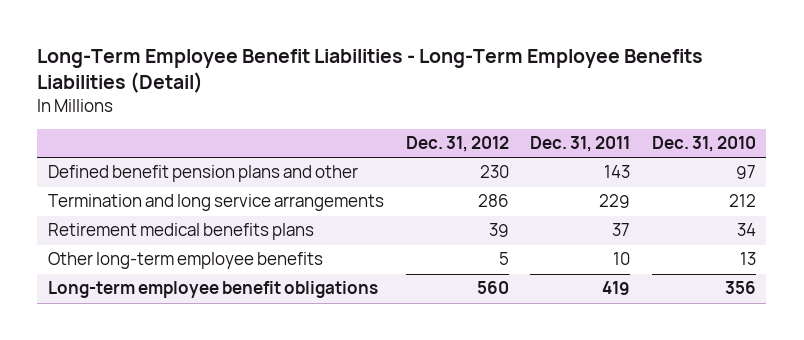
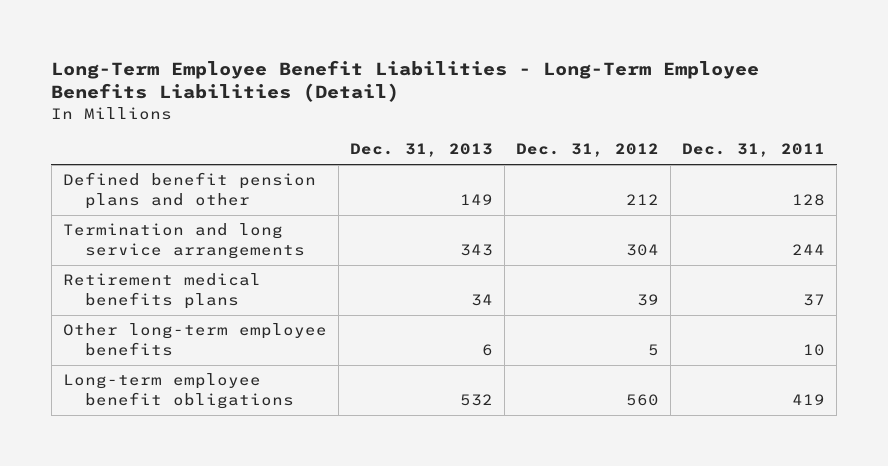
[651,136,756,153] Dec. 31, 2010 -> none
none -> [349,143,493,158] Dec. 31, 2013
[479,165,509,179] 230 -> [626,194,660,206] 212
[604,165,631,179] 143 -> [792,194,826,207] 128
[477,194,509,208] 286 -> [626,244,660,257] 304
[599,194,631,209] 229 -> [792,244,826,256] 244

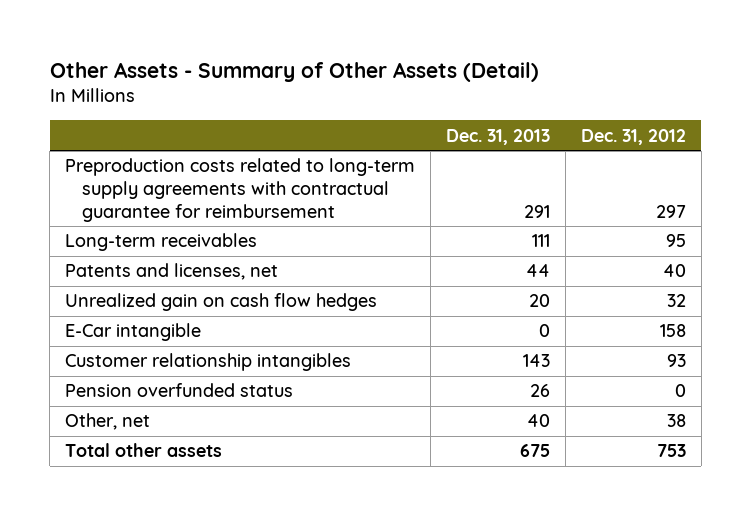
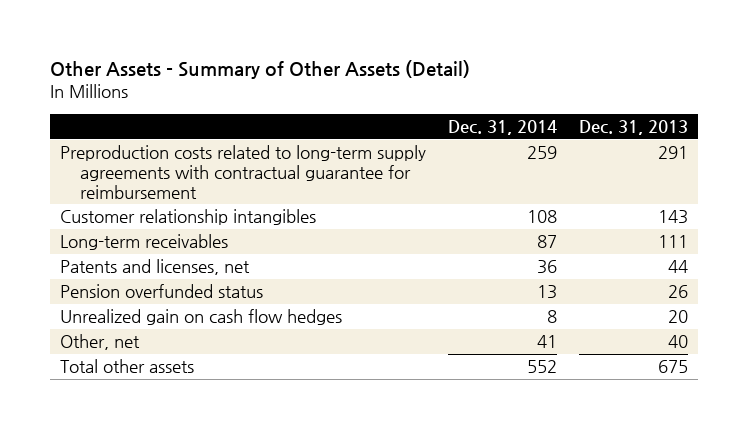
[580,128,686,145] Dec. 31, 2012 -> none
none -> [448,120,558,136] Dec. 31, 2014
[65,353,352,372] Customer relationship intangibles -> [60,209,317,226] Customer relationship intangibles
[65,323,202,342] E-Car intangible -> none
[65,293,378,312] Unrealized gain on cash flow hedges -> [60,309,343,326] Unrealized gain on cash flow hedges

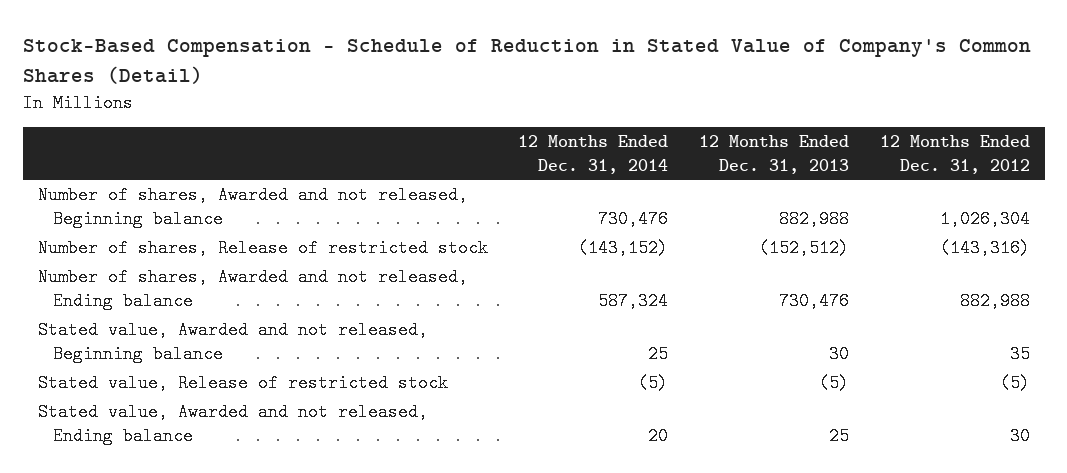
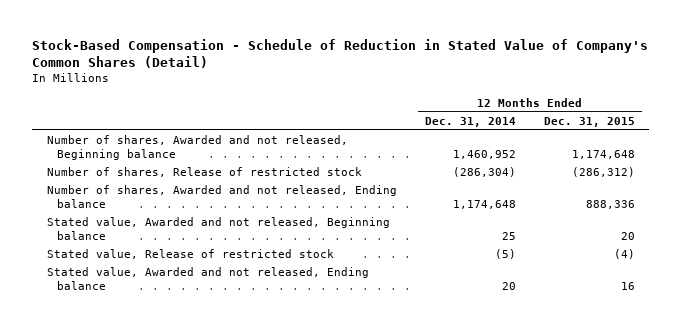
[698,135,849,174] 12 Months Ended Dec. 31, 2013 -> none
[879,135,1030,174] 12 Months Ended Dec. 31, 2012 -> none
none -> [544,116,636,127] Dec. 31, 2015
[598,209,669,228] 730,476 -> [452,149,516,159] 1,460,952
[578,239,669,258] (143,152) -> [452,167,516,178] (286,304)
[598,291,669,310] 587,324 -> [452,199,516,209] 1,174,648

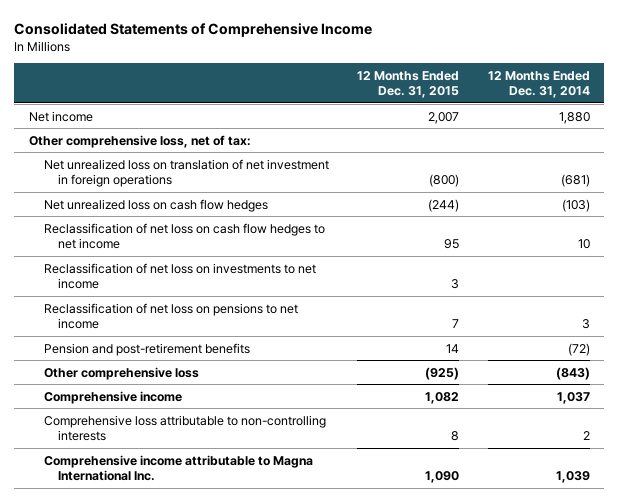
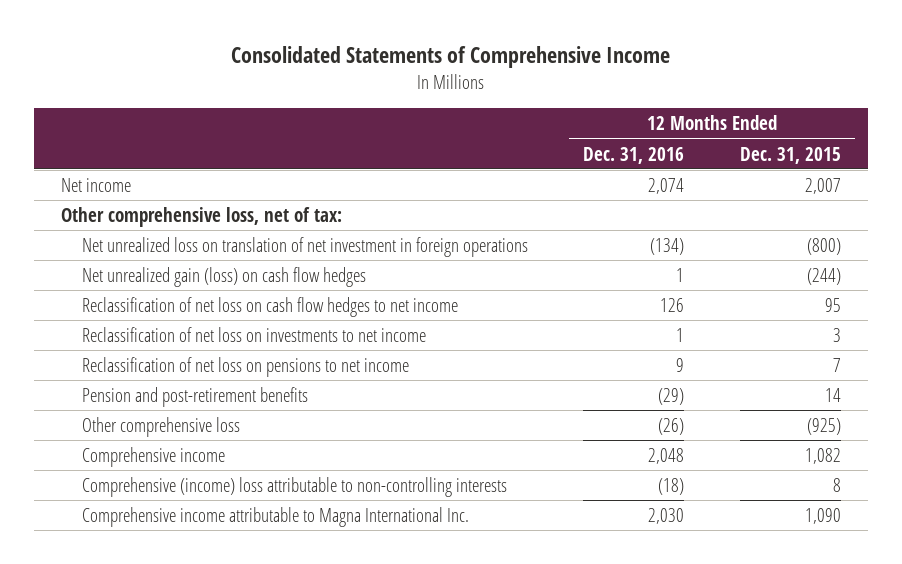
[487,70,590,98] 12 Months Ended Dec. 31, 2014 -> none
none -> [583,146,685,164] Dec. 31, 2016
[43,198,268,212] Net unrealized loss on cash flow hedges -> [81,266,366,287] Net unrealized gain (loss) on cash flow hedges
[43,414,326,441] Comprehensive loss attributable to non-controlling interests -> [81,476,507,497] Comprehensive (income) loss attributable to non-controlling interests

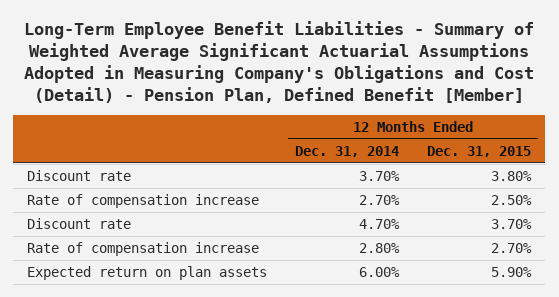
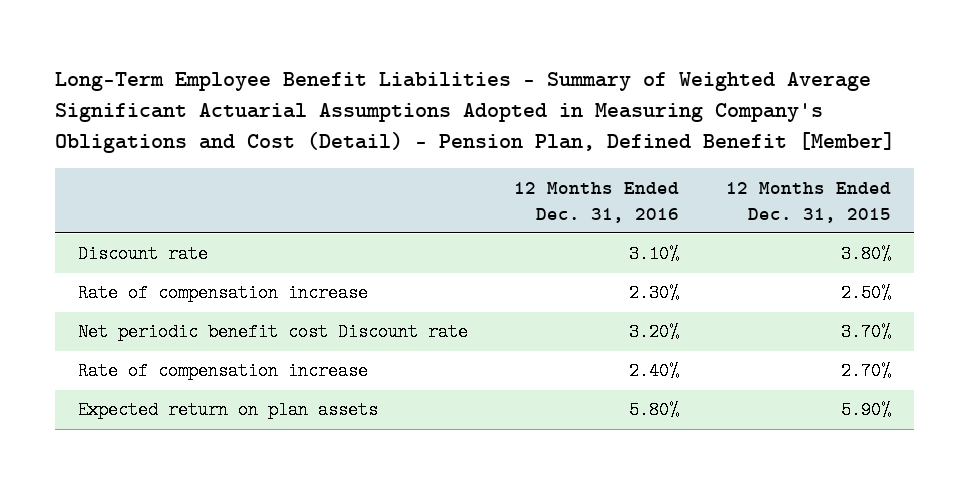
[295,145,400,157] Dec. 31, 2014 -> none
none -> [514,181,680,223] 12 Months Ended Dec. 31, 2016
[27,217,132,229] Discount rate -> [77,323,468,342] Net periodic benefit cost Discount rate

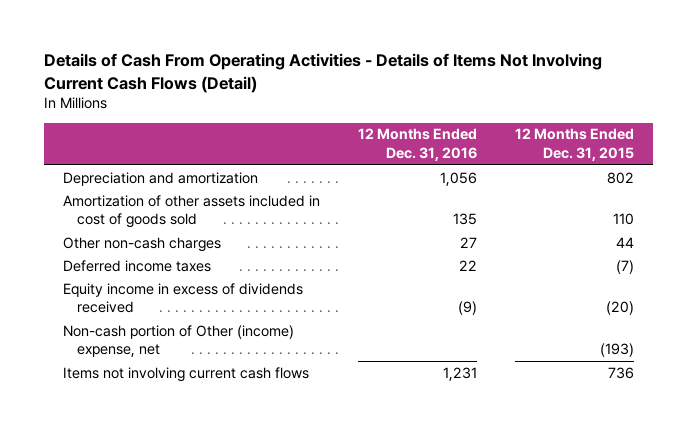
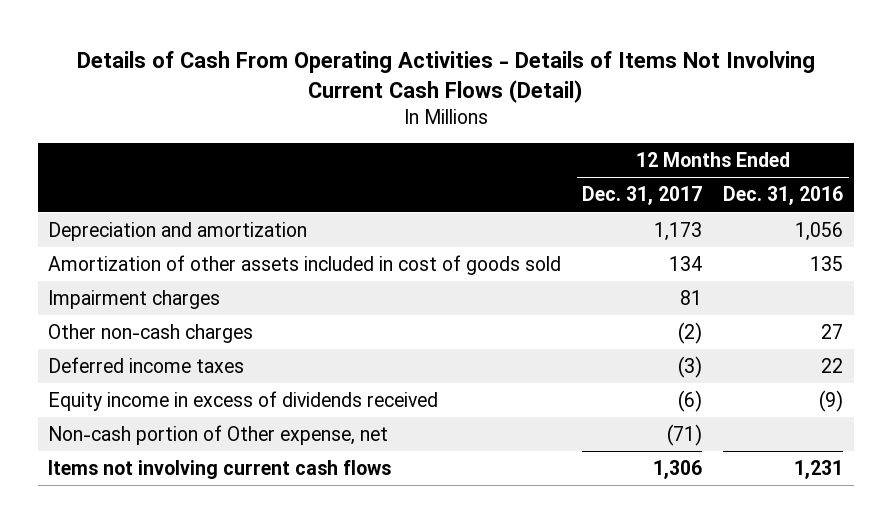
[514,128,634,162] 12 Months Ended Dec. 31, 2015 -> none
none -> [582,186,703,206] Dec. 31, 2017
none -> [48,290,221,310] Impairment charges
[62,324,294,358] Non-cash portion of Other (income) expense, net -> [48,425,389,446] Non-cash portion of Other expense, net

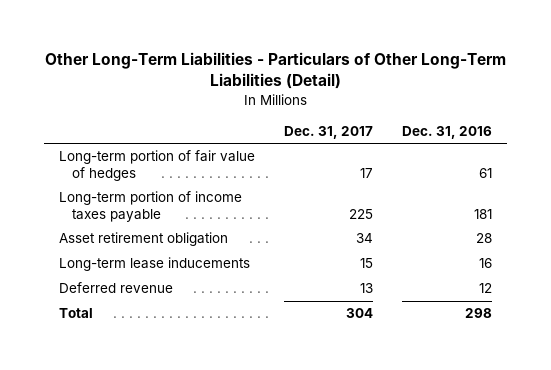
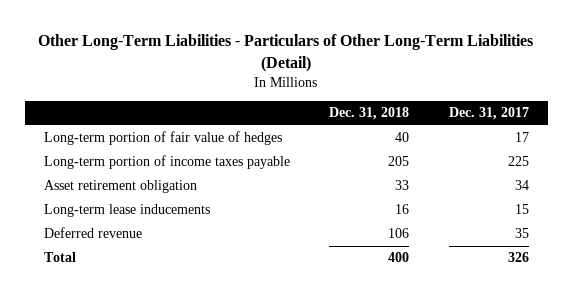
[402,125,493,139] Dec. 31, 2016 -> none
none -> [329,107,410,121] Dec. 31, 2018
[360,283,374,294] 13 -> [514,228,529,239] 35
[346,308,374,319] 304 -> [507,252,529,263] 326

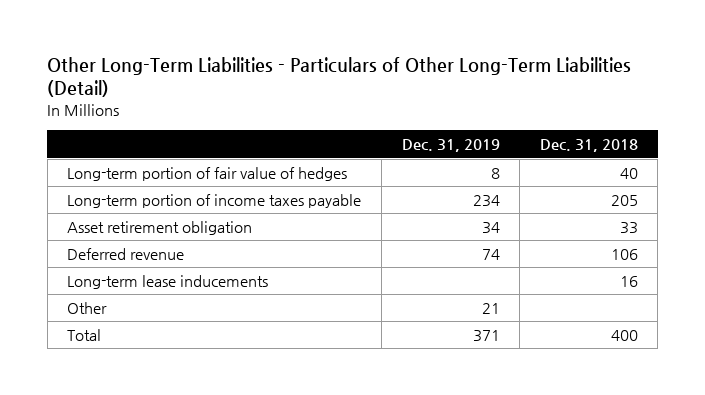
[448,107,529,121] Dec. 31, 2017 -> none
none -> [401,139,500,153] Dec. 31, 2019
[44,204,211,218] Long-term lease inducements -> [67,275,269,290] Long-term lease inducements
none -> [67,302,108,315] Other

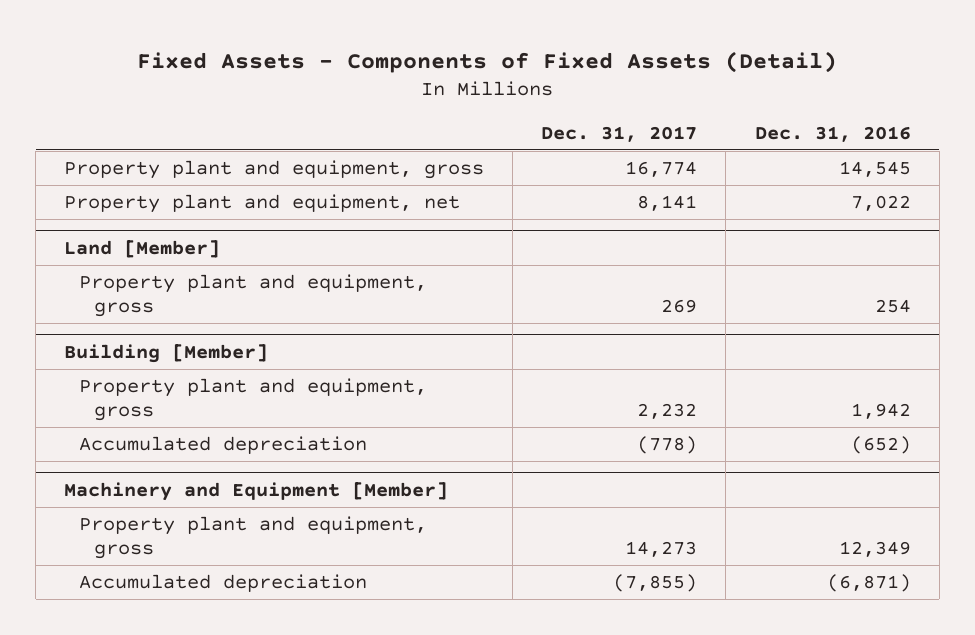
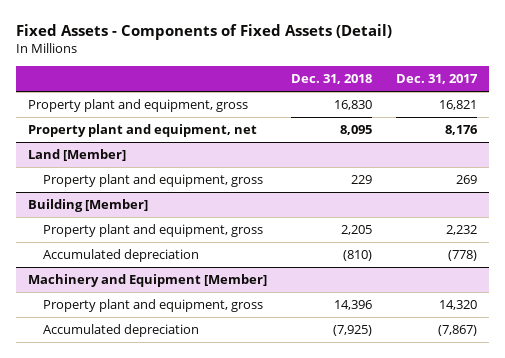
[754,126,911,143] Dec. 31, 2016 -> none
none -> [290,74,372,85] Dec. 31, 2018
[625,161,698,178] 16,774 -> [439,100,478,111] 16,821
[637,195,698,212] 8,141 -> [445,125,479,136] 8,176
[625,540,698,557] 14,273 -> [439,300,478,311] 14,320
[613,574,698,593] (7,855) -> [438,325,478,337] (7,867)

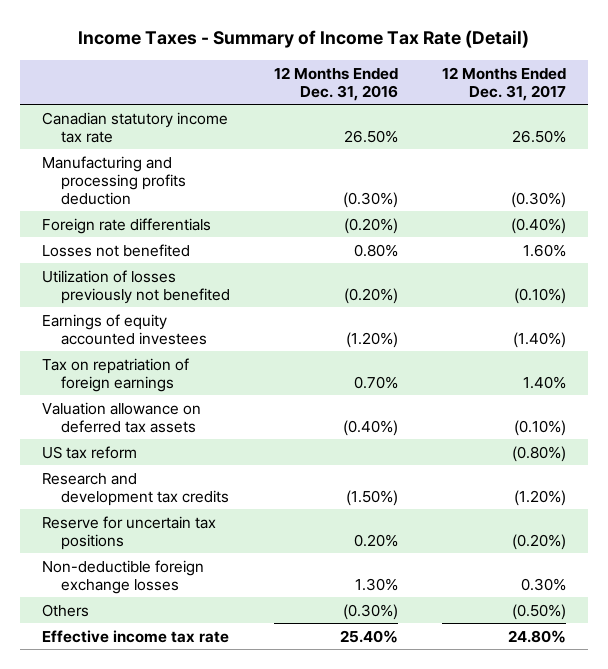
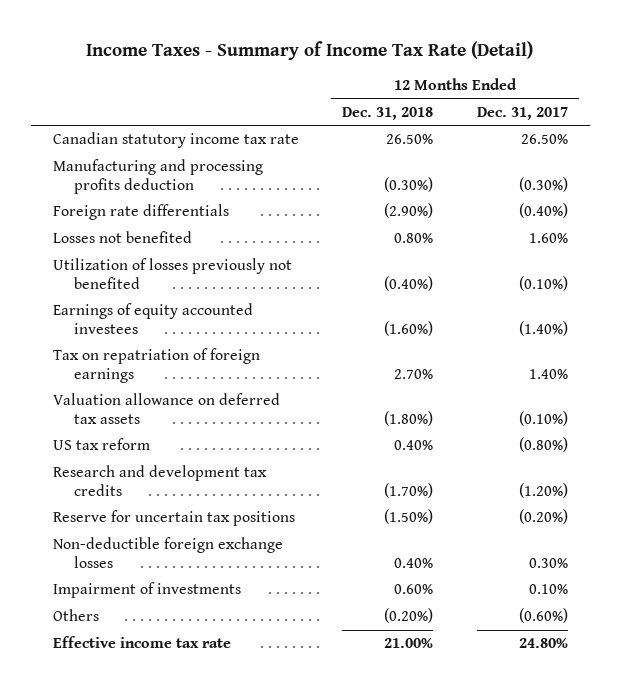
[273,66,398,101] 12 Months Ended Dec. 31, 2016 -> none
none -> [342,106,434,120] Dec. 31, 2018
none -> [52,582,241,599] Impairment of investments
[511,603,566,620] (0.50%) -> [519,608,569,624] (0.60%)

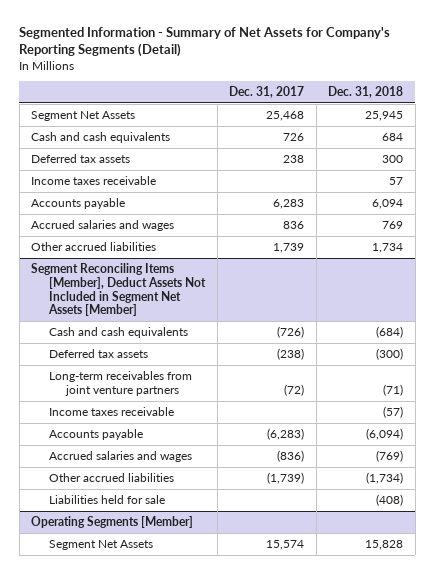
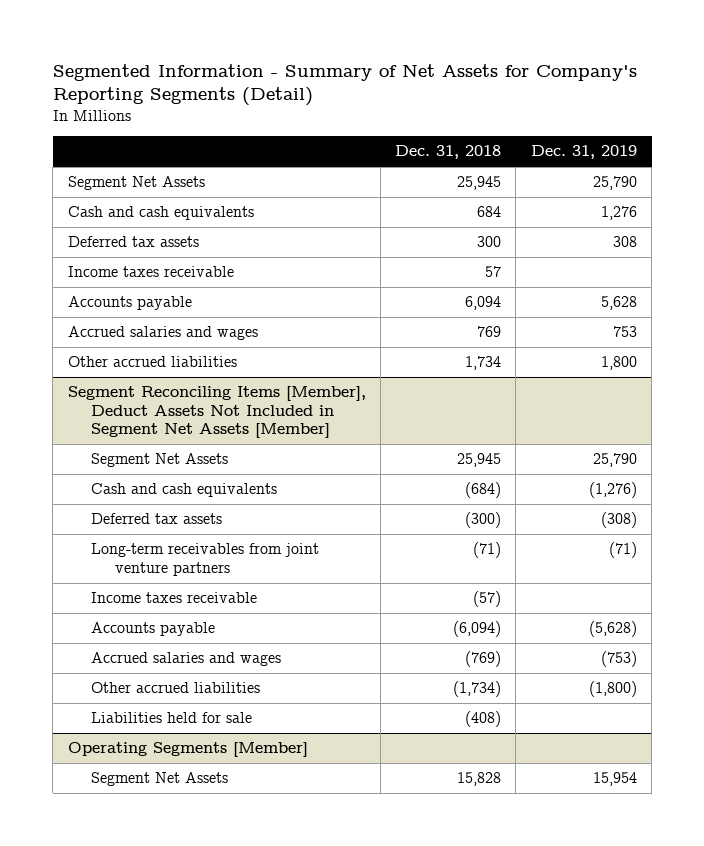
[229,85,305,98] Dec. 31, 2017 -> none
none -> [530,145,637,160] Dec. 31, 2019
none -> [91,453,229,468] Segment Net Assets

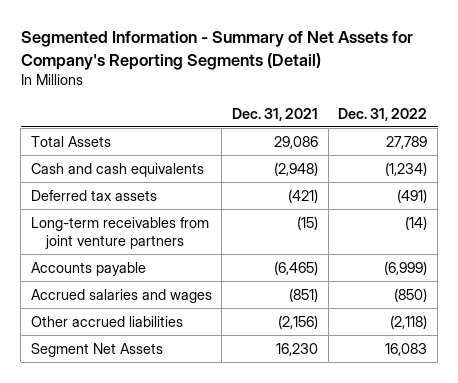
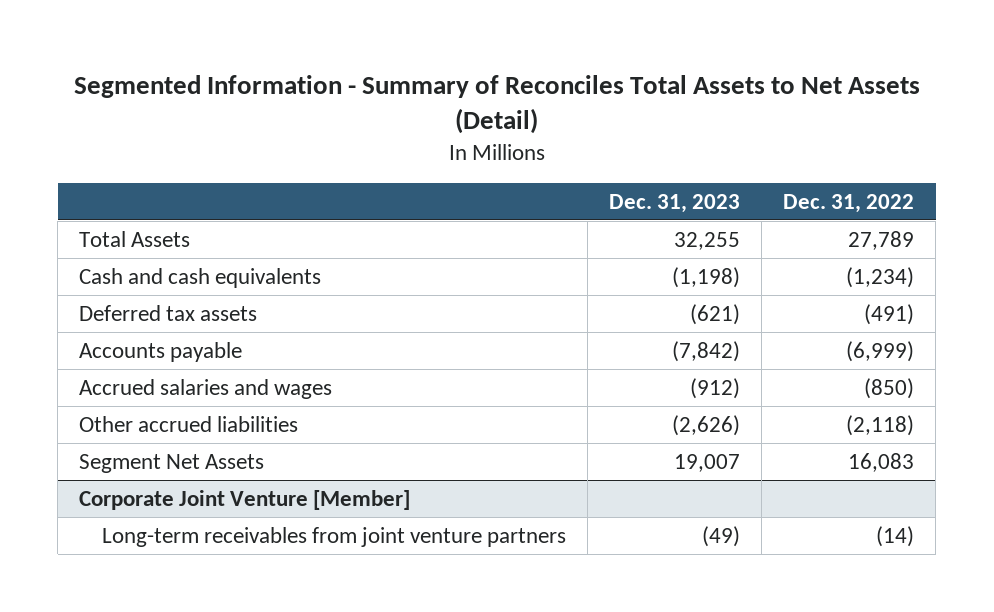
[20,31,413,70] Segmented Information - Summary of Net Assets for Company's Reporting Segments (Detail) -> [73,74,920,135] Segmented Information - Summary of Reconciles Total Assets to Net Assets (Detail)
[232,107,319,121] Dec. 31, 2021 -> none
none -> [609,193,741,213] Dec. 31, 2023
[30,216,209,249] Long-term receivables from joint venture partners -> none
none -> [79,489,411,510] Corporate Joint Venture [Member]
none -> [102,526,567,547] Long-term receivables from joint venture partners

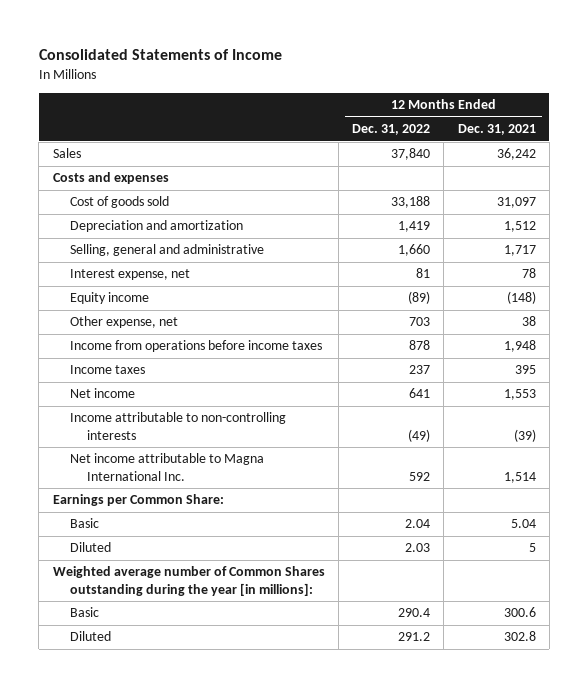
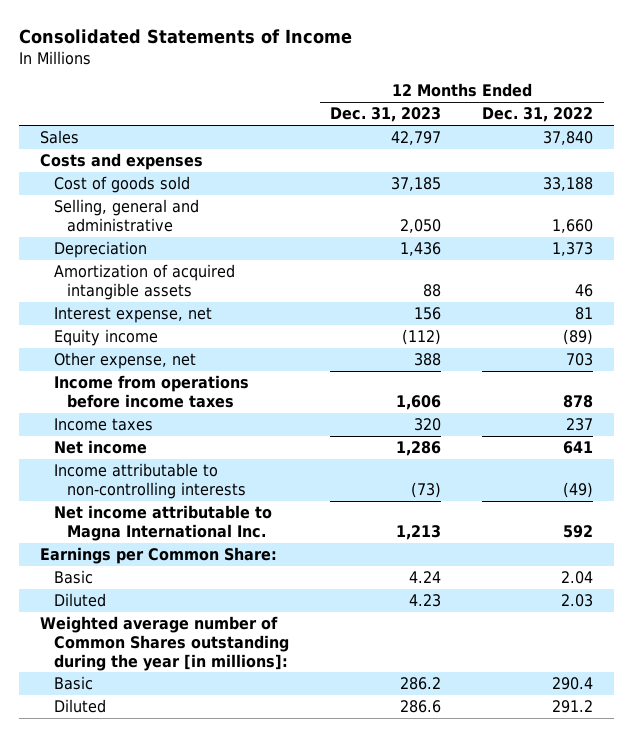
[457,124,536,136] Dec. 31, 2021 -> none
none -> [329,107,441,123] Dec. 31, 2023
[69,220,243,233] Depreciation and amortization -> none
none -> [53,241,147,259] Depreciation
none -> [53,264,235,300] Amortization of acquired intangible assets

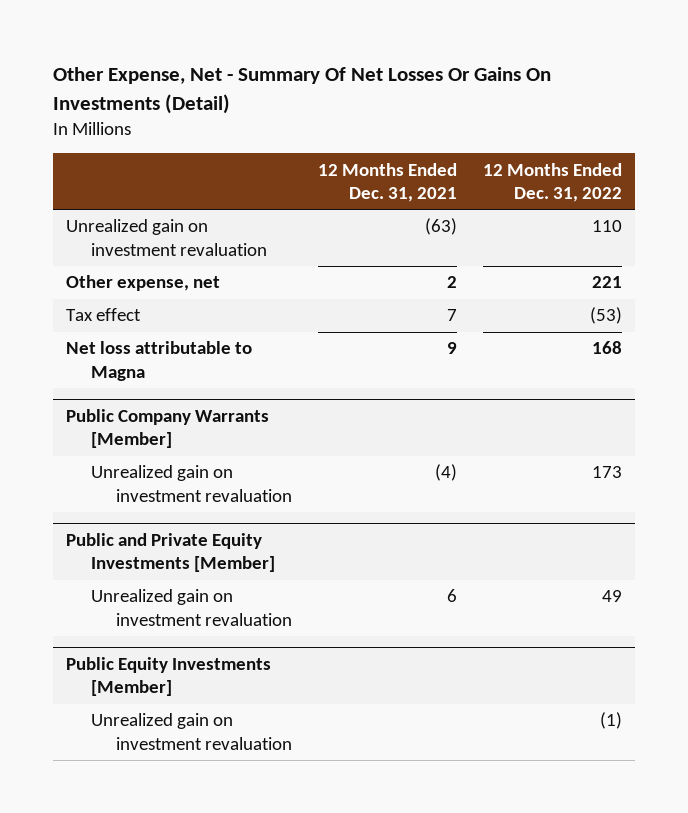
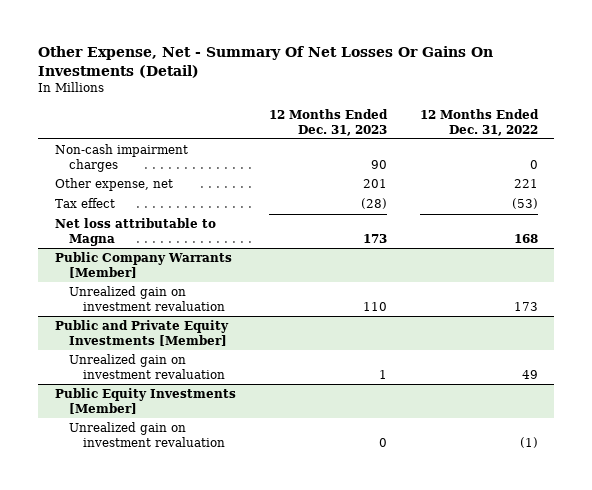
[318,162,458,203] 12 Months Ended Dec. 31, 2021 -> none
none -> [268,108,388,136] 12 Months Ended Dec. 31, 2023
[65,219,268,256] Unrealized gain on investment revaluation -> none
none -> [54,144,188,172] Non-cash impairment charges

